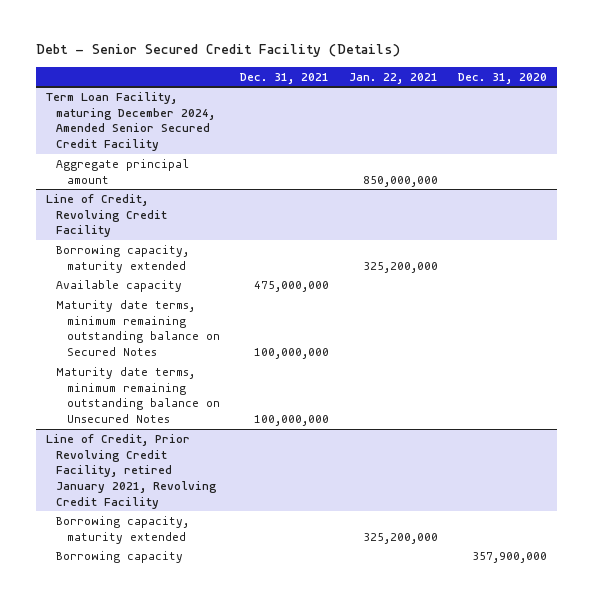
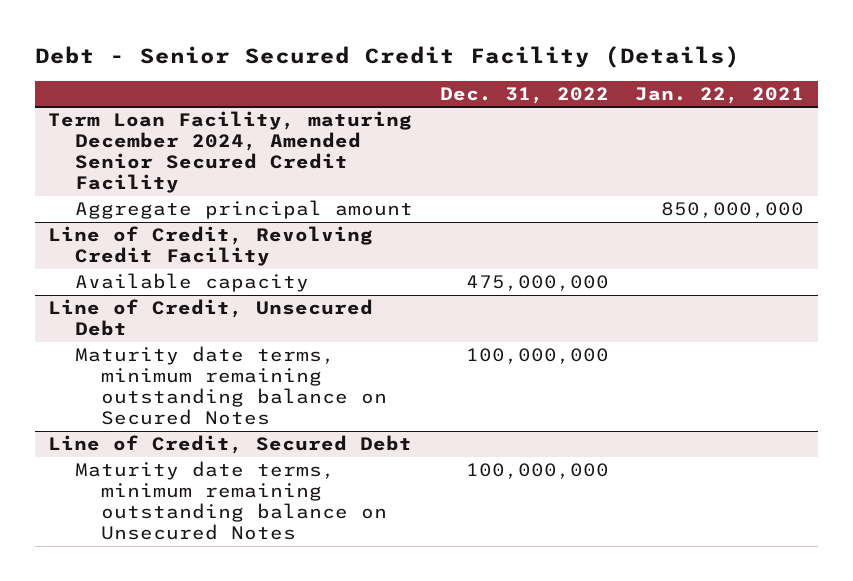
[239,72,329,84] Dec. 31, 2021 -> none
[458,72,548,84] Dec. 31, 2020 -> none
none -> [439,86,609,104] Dec. 31, 2022
[56,245,190,273] Borrowing capacity, maturity extended -> none
[56,300,220,356] Maturity date terms, minimum remaining outstanding balance on Secured Notes -> none
[56,367,220,423] Maturity date terms, minimum remaining outstanding balance on Unsecured Notes -> none
[45,434,218,509] Line of Credit, Prior Revolving Credit Facility, retired January 2021, Revolving Credit Facility -> none
[56,516,190,544] Borrowing capacity, maturity extended -> none
[56,551,184,564] Borrowing capacity -> none
none -> [48,299,374,337] Line of Credit, Unsecured Debt
none -> [74,346,387,426] Maturity date terms, minimum remaining outstanding balance on Secured Notes
none -> [48,435,413,455] Line of Credit, Secured Debt
none -> [74,461,387,541] Maturity date terms, minimum remaining outstanding balance on Unsecured Notes

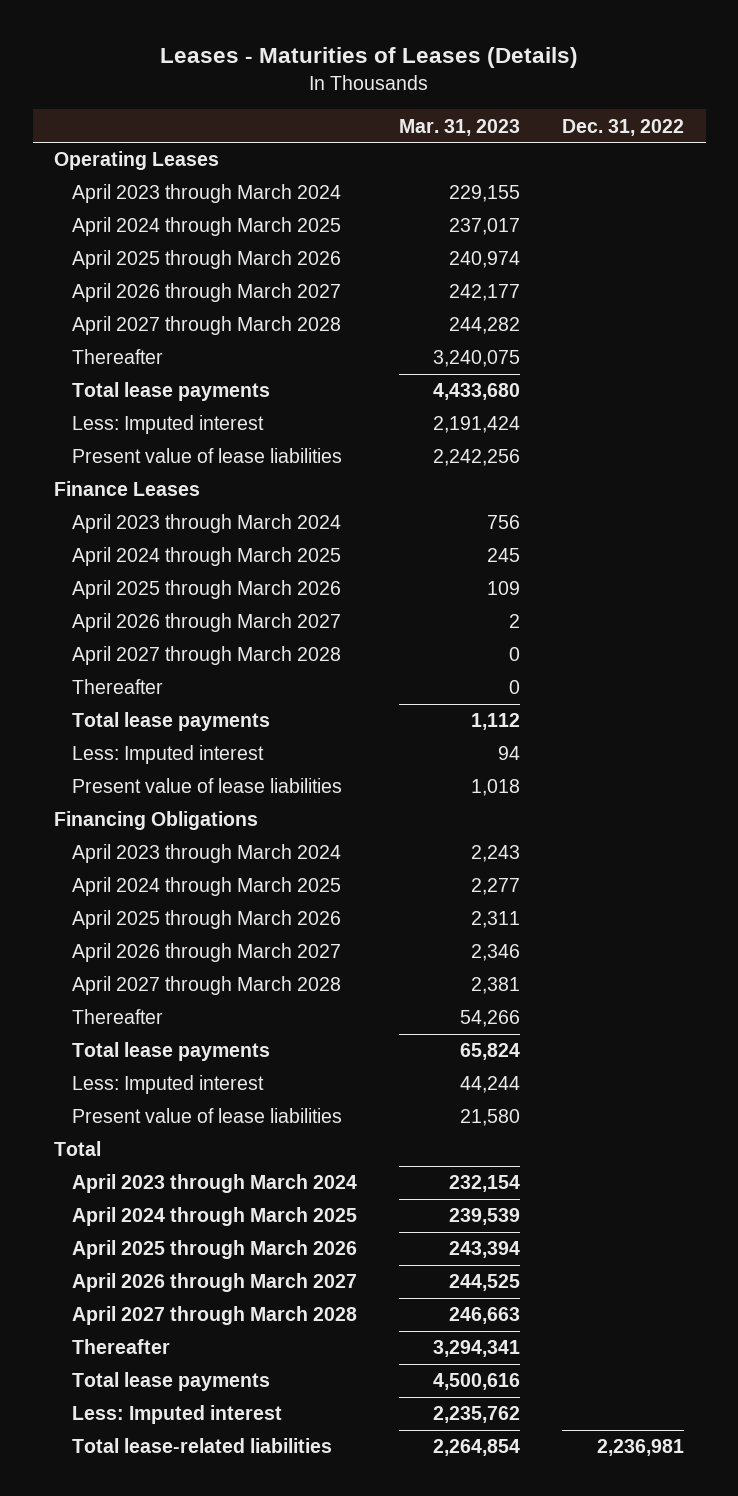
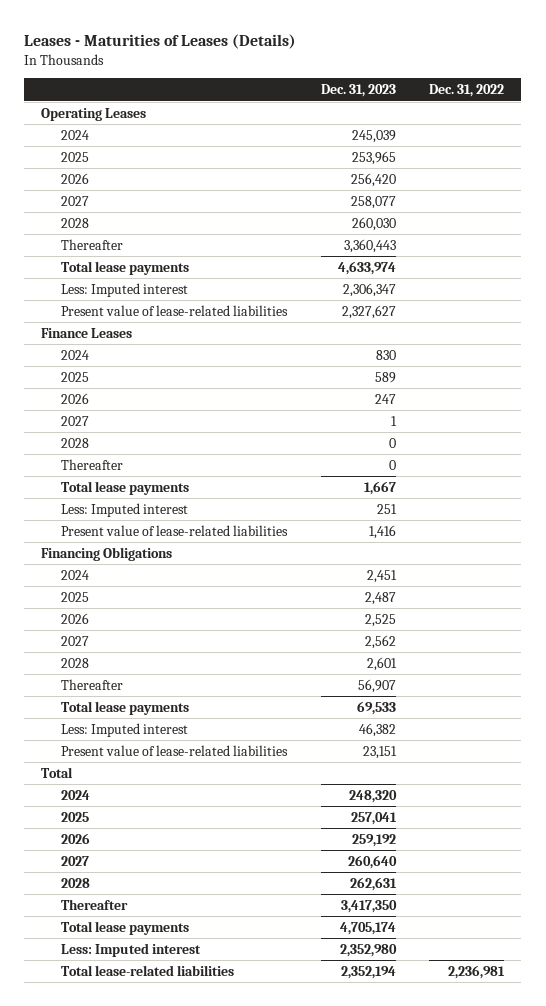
[399,118,521,136] Mar. 31, 2023 -> none
none -> [320,84,396,98] Dec. 31, 2023
[71,184,341,204] April 2023 through March 2024 -> [61,129,90,140] 2024
[71,217,341,237] April 2024 through March 2025 -> [61,151,90,162] 2025
[71,250,341,270] April 2025 through March 2026 -> [61,172,90,184] 2026
[71,283,341,303] April 2026 through March 2027 -> [61,195,90,206] 2027
[71,316,341,336] April 2027 through March 2028 -> [61,217,90,228] 2028
[71,448,342,464] Present value of lease liabilities -> [61,304,289,316] Present value of lease-related liabilities
[71,514,341,534] April 2023 through March 2024 -> [61,349,90,360] 2024
[71,547,341,567] April 2024 through March 2025 -> [61,371,90,382] 2025
[71,580,341,600] April 2025 through March 2026 -> [61,392,90,404] 2026
[71,613,341,633] April 2026 through March 2027 -> [61,415,90,426] 2027
[71,646,341,666] April 2027 through March 2028 -> [61,437,90,448] 2028
[71,778,342,794] Present value of lease liabilities -> [61,524,289,536] Present value of lease-related liabilities
[71,844,341,864] April 2023 through March 2024 -> [61,569,90,580] 2024
[71,877,341,897] April 2024 through March 2025 -> [61,591,90,602] 2025
[71,910,341,930] April 2025 through March 2026 -> [61,612,90,624] 2026
[71,943,341,963] April 2026 through March 2027 -> [61,635,90,646] 2027
[71,976,341,996] April 2027 through March 2028 -> [61,657,90,668] 2028
[71,1108,342,1124] Present value of lease liabilities -> [61,744,289,756] Present value of lease-related liabilities
[71,1174,357,1194] April 2023 through March 2024 -> [61,789,91,800] 2024
[71,1207,357,1227] April 2024 through March 2025 -> [61,811,90,822] 2025
[71,1240,357,1260] April 2025 through March 2026 -> [61,832,91,844] 2026
[71,1273,357,1293] April 2026 through March 2027 -> [61,855,90,866] 2027
[71,1306,357,1326] April 2027 through March 2028 -> [61,877,91,888] 2028

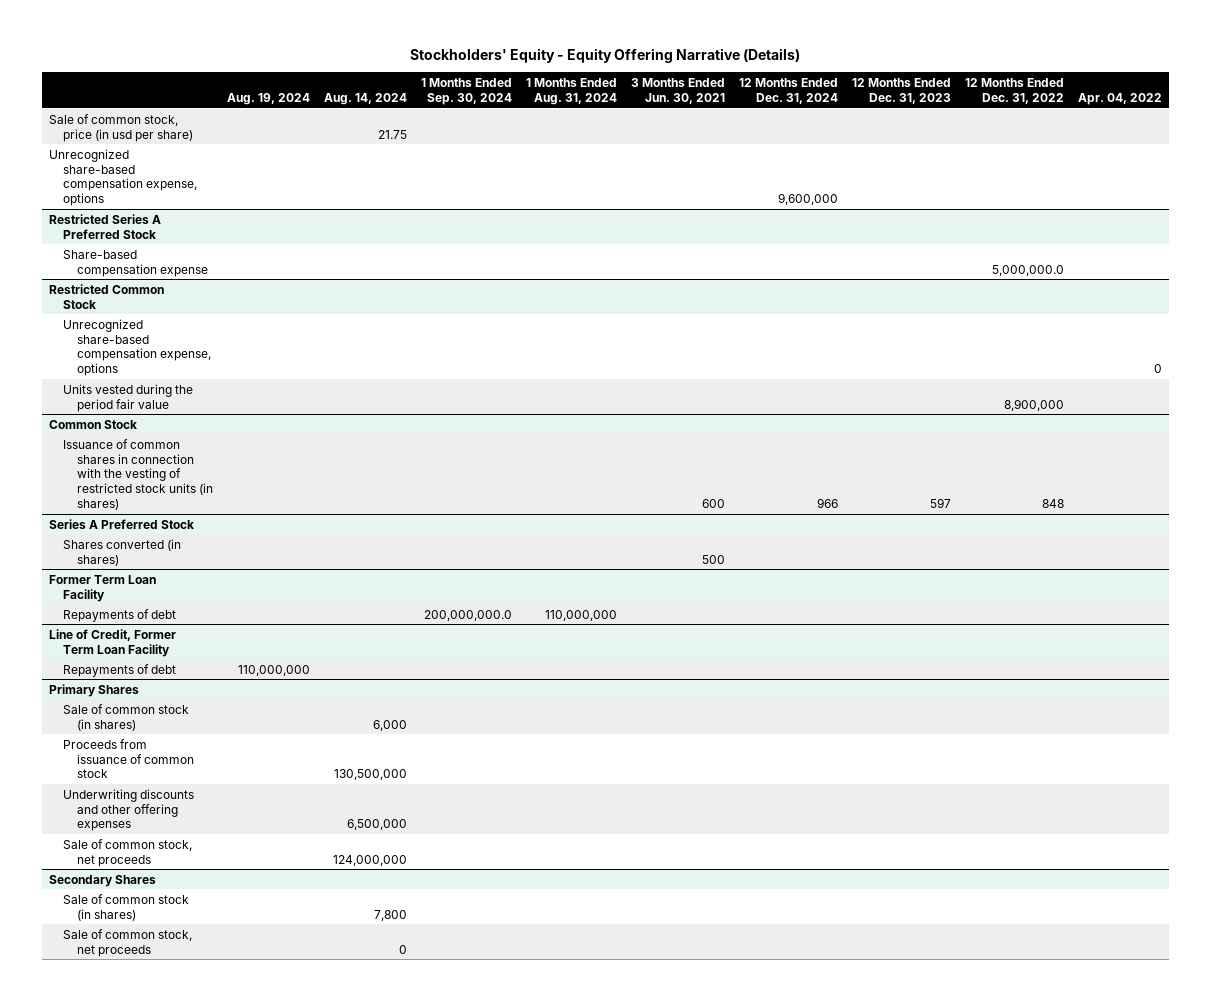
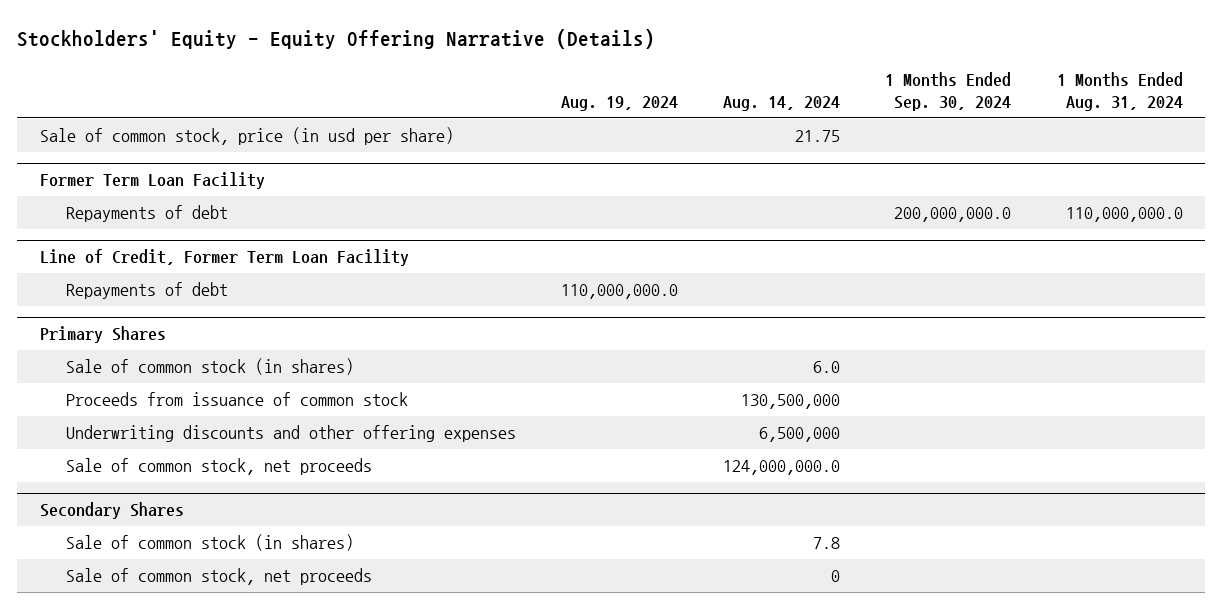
[630,77,725,104] 3 Months Ended Jun. 30, 2021 -> none
[738,77,838,104] 12 Months Ended Dec. 31, 2024 -> none
[852,77,952,104] 12 Months Ended Dec. 31, 2023 -> none
[965,77,1065,104] 12 Months Ended Dec. 31, 2022 -> none
[1078,92,1163,105] Apr. 04, 2022 -> none
[48,148,197,207] Unrecognized share-based compensation expense, options -> none
[48,213,161,239] Restricted Series A Preferred Stock -> none
[62,249,208,277] Share-based compensation expense -> none
[48,283,164,309] Restricted Common Stock -> none
[62,318,211,377] Unrecognized share-based compensation expense, options -> none
[62,383,193,412] Units vested during the period fair value -> none
[48,419,137,429] Common Stock -> none
[62,438,213,511] Issuance of common shares in connection with the vesting of restricted stock units (in shares) -> none
[48,518,194,529] Series A Preferred Stock -> none
[62,538,181,566] Shares converted (in shares) -> none
[544,609,617,621] 110,000,000 -> [1065,207,1183,223] 110,000,000.0
[237,664,310,676] 110,000,000 -> [561,284,679,300] 110,000,000.0
[372,719,407,731] 6,000 -> [813,361,841,374] 6.0
[332,854,407,866] 124,000,000 -> [723,460,841,476] 124,000,000.0
[373,909,407,921] 7,800 -> [813,537,841,550] 7.8

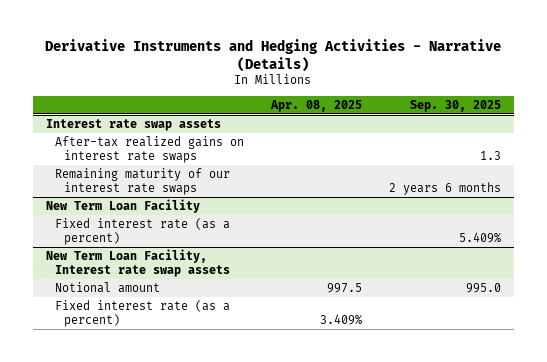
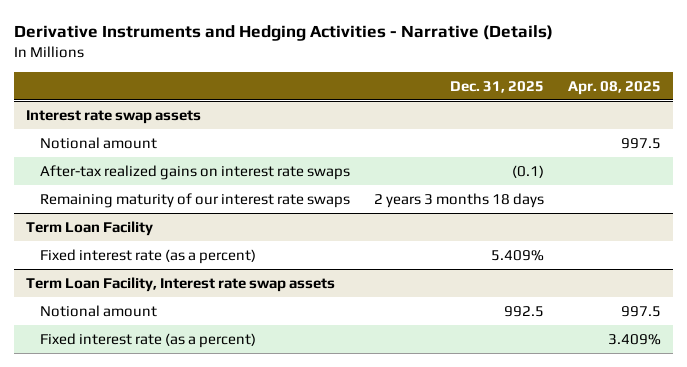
[409,99,501,112] Sep. 30, 2025 -> none
none -> [450,80,545,93] Dec. 31, 2025
none -> [40,136,158,149] Notional amount
[46,199,201,214] New Term Loan Facility -> [25,220,153,236] Term Loan Facility
[46,249,230,277] New Term Loan Facility, Interest rate swap assets -> [25,276,335,292] Term Loan Facility, Interest rate swap assets

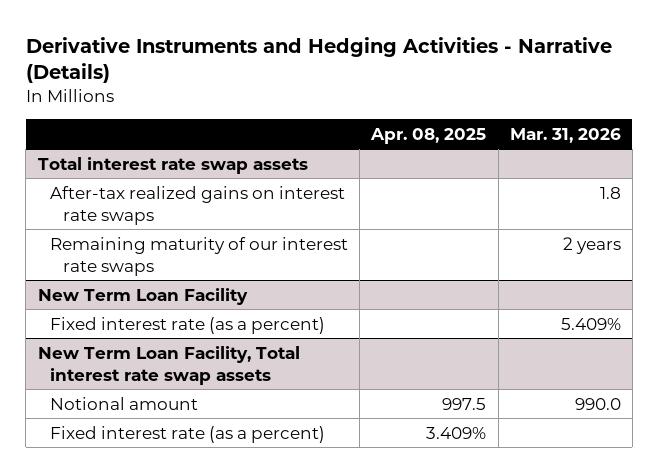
[450,80,545,93] Dec. 31, 2025 -> none
none -> [509,127,621,143] Mar. 31, 2026
[40,136,158,149] Notional amount -> none
[25,109,201,124] Interest rate swap assets -> [37,156,308,174] Total interest rate swap assets
[25,220,153,236] Term Loan Facility -> [37,287,248,305] New Term Loan Facility
[25,276,335,292] Term Loan Facility, Interest rate swap assets -> [37,345,300,385] New Term Loan Facility, Total interest rate swap assets

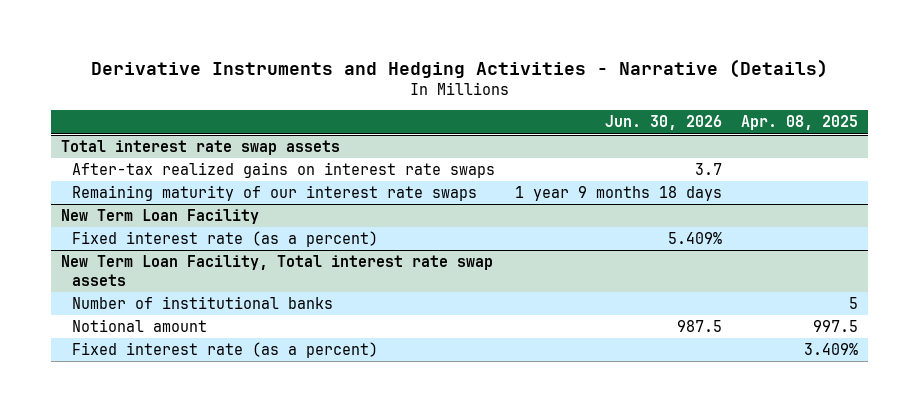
[509,127,621,143] Mar. 31, 2026 -> none
none -> [604,115,722,131] Jun. 30, 2026
none -> [72,296,334,310] Number of institutional banks

